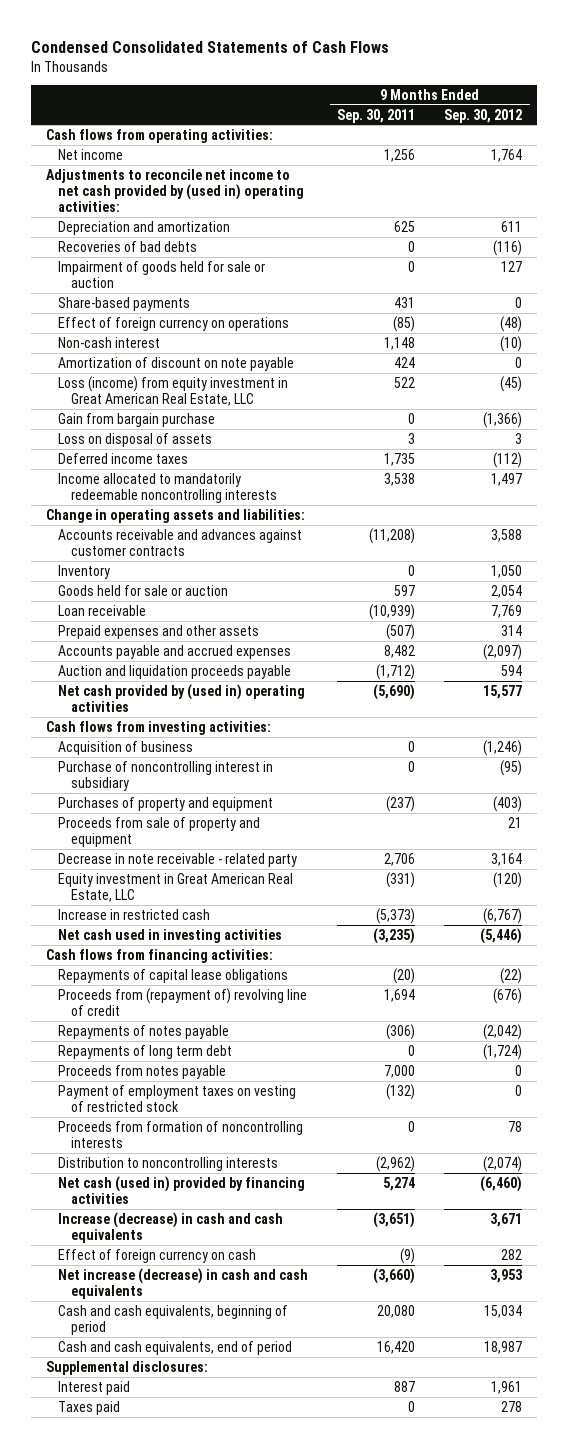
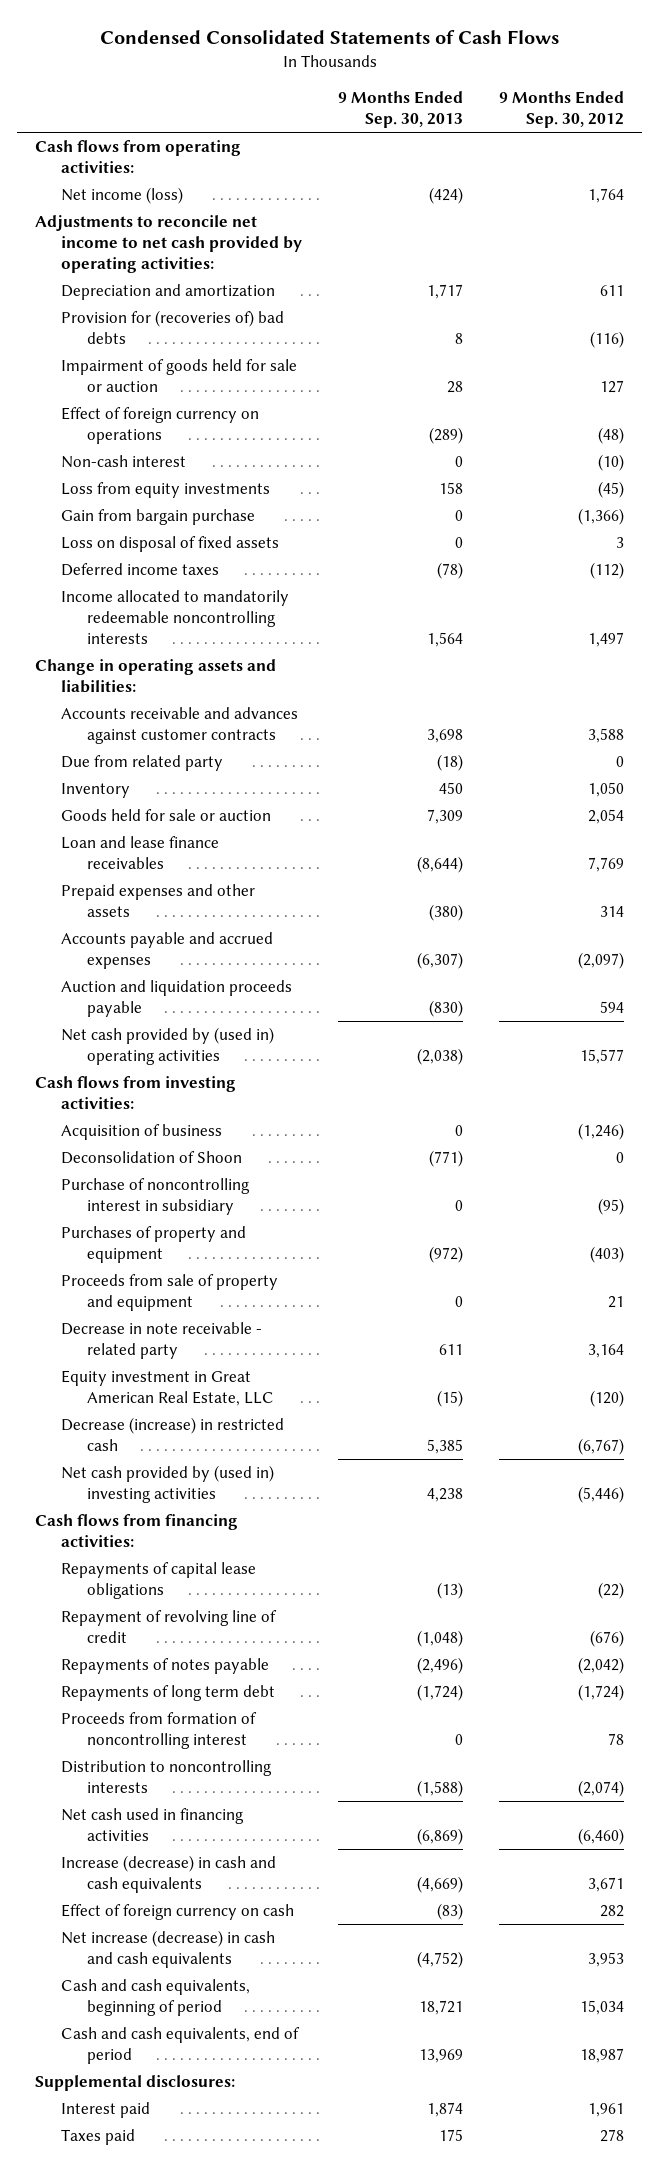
[337,108,416,123] Sep. 30, 2011 -> none
none -> [338,91,464,129] 9 Months Ended Sep. 30, 2013
[58,148,124,160] Net income -> [61,187,184,205] Net income (loss)
[45,168,305,212] Adjustments to reconcile net income to net cash provided by (used in) operating activities: -> [35,215,303,274] Adjustments to reconcile net income to net cash provided by operating activities:
[58,240,198,252] Recoveries of bad debts -> [61,310,285,345] Provision for (recoveries of) bad debts
[58,296,191,311] Share-based payments -> none
[58,356,295,371] Amortization of discount on note payable -> none
[58,375,289,406] Loss (income) from equity investment in Great American Real Estate, LLC -> [61,482,271,499] Loss from equity investments
[58,432,213,447] Loss on disposal of assets -> [61,536,280,553] Loss on disposal of fixed assets
none -> [61,755,224,772] Due from related party
[58,604,147,616] Loan receivable -> [61,836,220,870] Loan and lease finance receivables
none -> [61,1151,243,1165] Deconsolidation of Shoon
[58,908,211,920] Increase in restricted cash -> [61,1417,285,1452] Decrease (increase) in restricted cash
[58,928,283,943] Net cash used in investing activities -> [61,1465,275,1504] Net cash provided by (used in) investing activities
[58,987,308,1016] Proceeds from (repayment of) revolving line of credit -> [61,1610,278,1644] Repayment of revolving line of credit
[58,1064,227,1079] Proceeds from notes payable -> none
[58,1084,297,1112] Payment of employment taxes on vesting of restricted stock -> none
[58,1120,304,1148] Proceeds from formation of noncontrolling interests -> [61,1712,258,1750] Proceeds from formation of noncontrolling interest
[58,1175,306,1204] Net cash (used in) provided by financing activities -> [61,1808,245,1842] Net cash used in financing activities

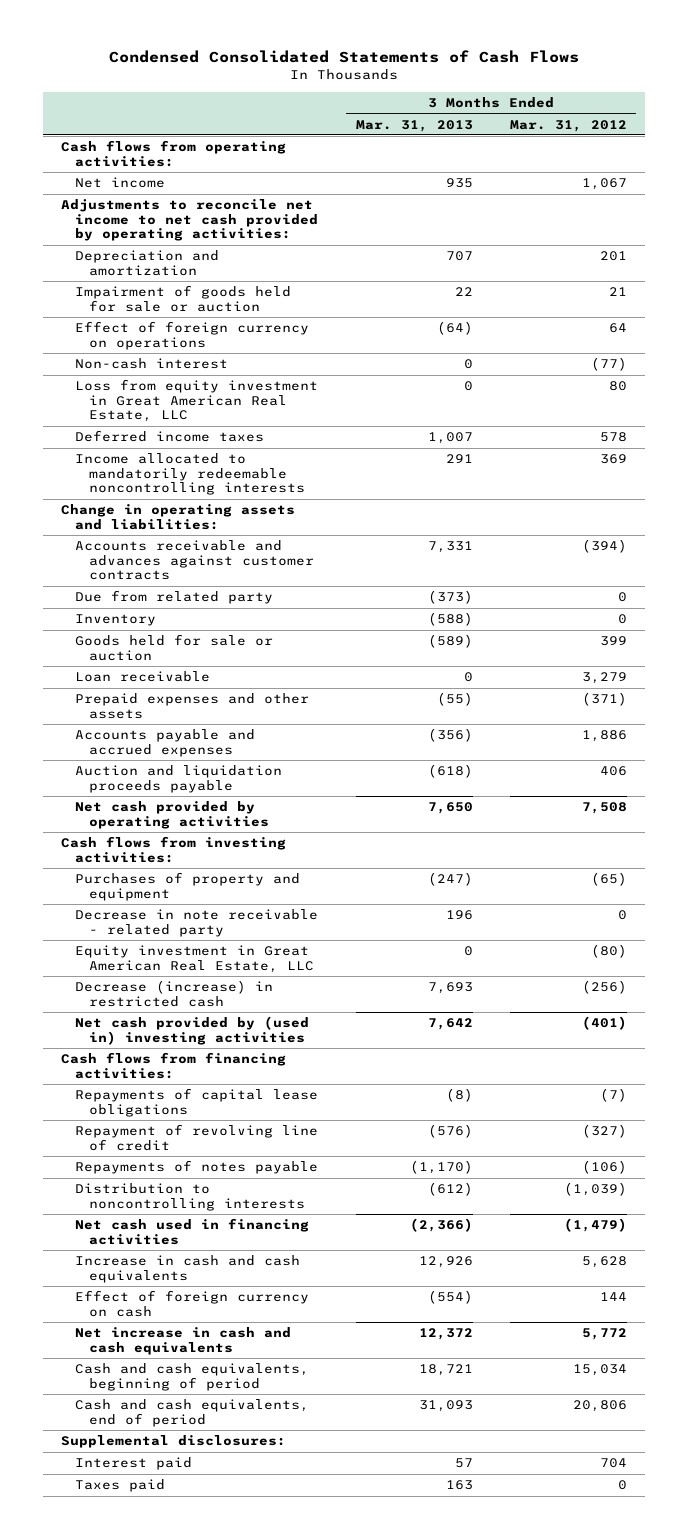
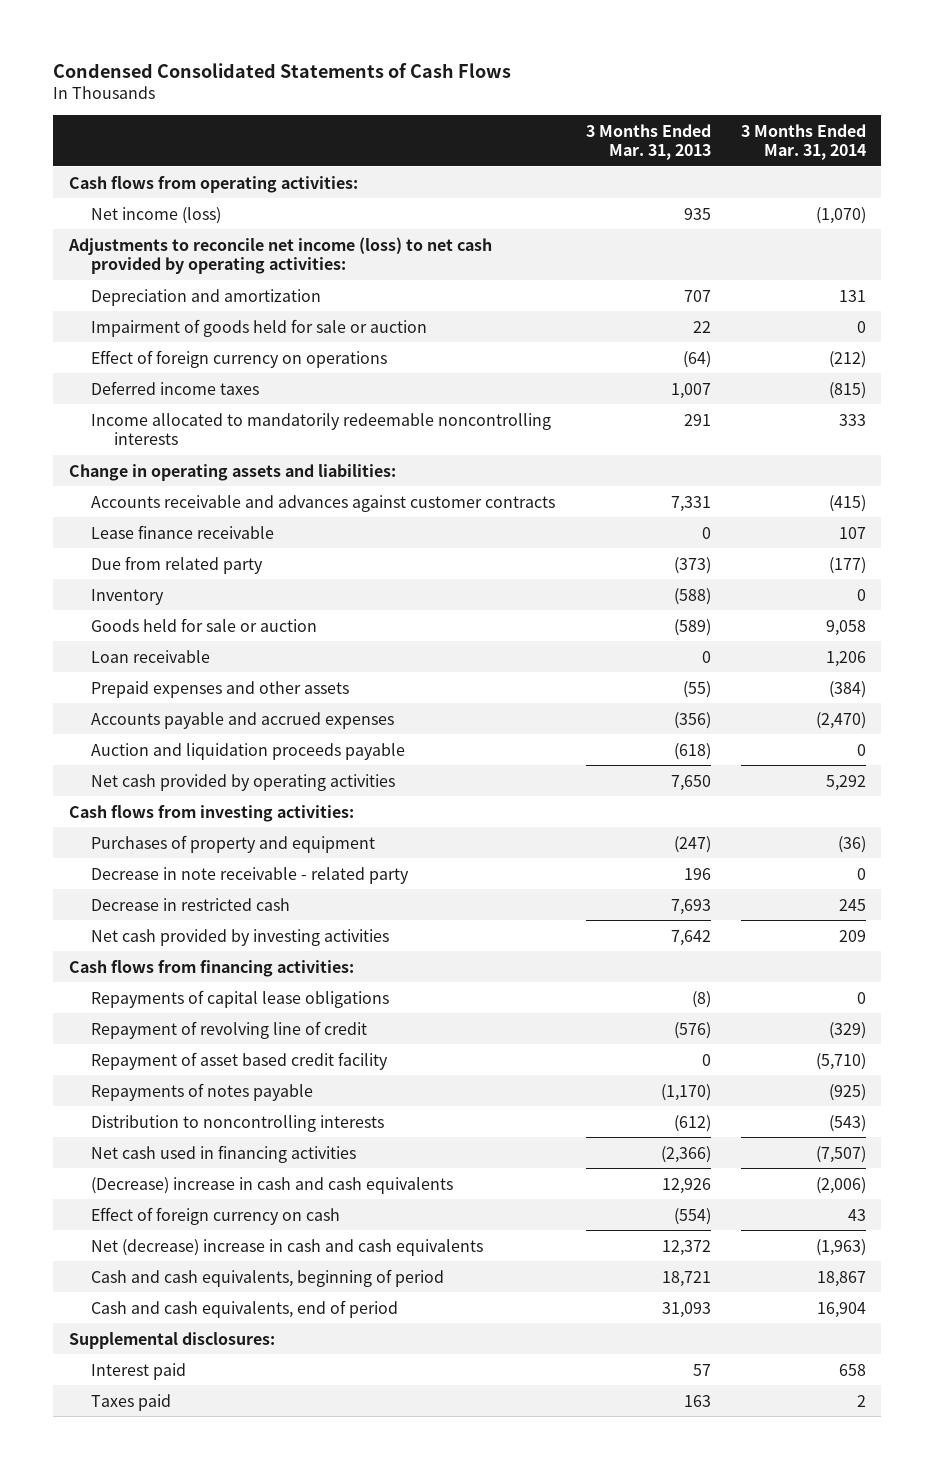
[509,119,627,132] Mar. 31, 2012 -> none
none -> [740,123,866,161] 3 Months Ended Mar. 31, 2014
[75,177,166,189] Net income -> [91,206,222,224] Net income (loss)
[61,199,319,242] Adjustments to reconcile net income to net cash provided by operating activities: -> [67,236,492,274] Adjustments to reconcile net income (loss) to net cash provided by operating activities:
[75,358,229,370] Non-cash interest -> none
[75,379,319,423] Loss from equity investment in Great American Real Estate, LLC -> none
none -> [91,524,275,539] Lease finance receivable
[75,945,315,973] Equity investment in Great American Real Estate, LLC -> none
[75,980,274,1007] Decrease (increase) in restricted cash -> [91,897,291,911] Decrease in restricted cash
[75,1016,310,1045] Net cash provided by (used in) investing activities -> [91,928,390,946] Net cash provided by investing activities
none -> [91,1051,389,1070] Repayment of asset based credit facility
[75,1255,301,1283] Increase in cash and cash equivalents -> [91,1176,454,1194] (Decrease) increase in cash and cash equivalents
[75,1327,292,1355] Net increase in cash and cash equivalents -> [91,1238,484,1256] Net (decrease) increase in cash and cash equivalents

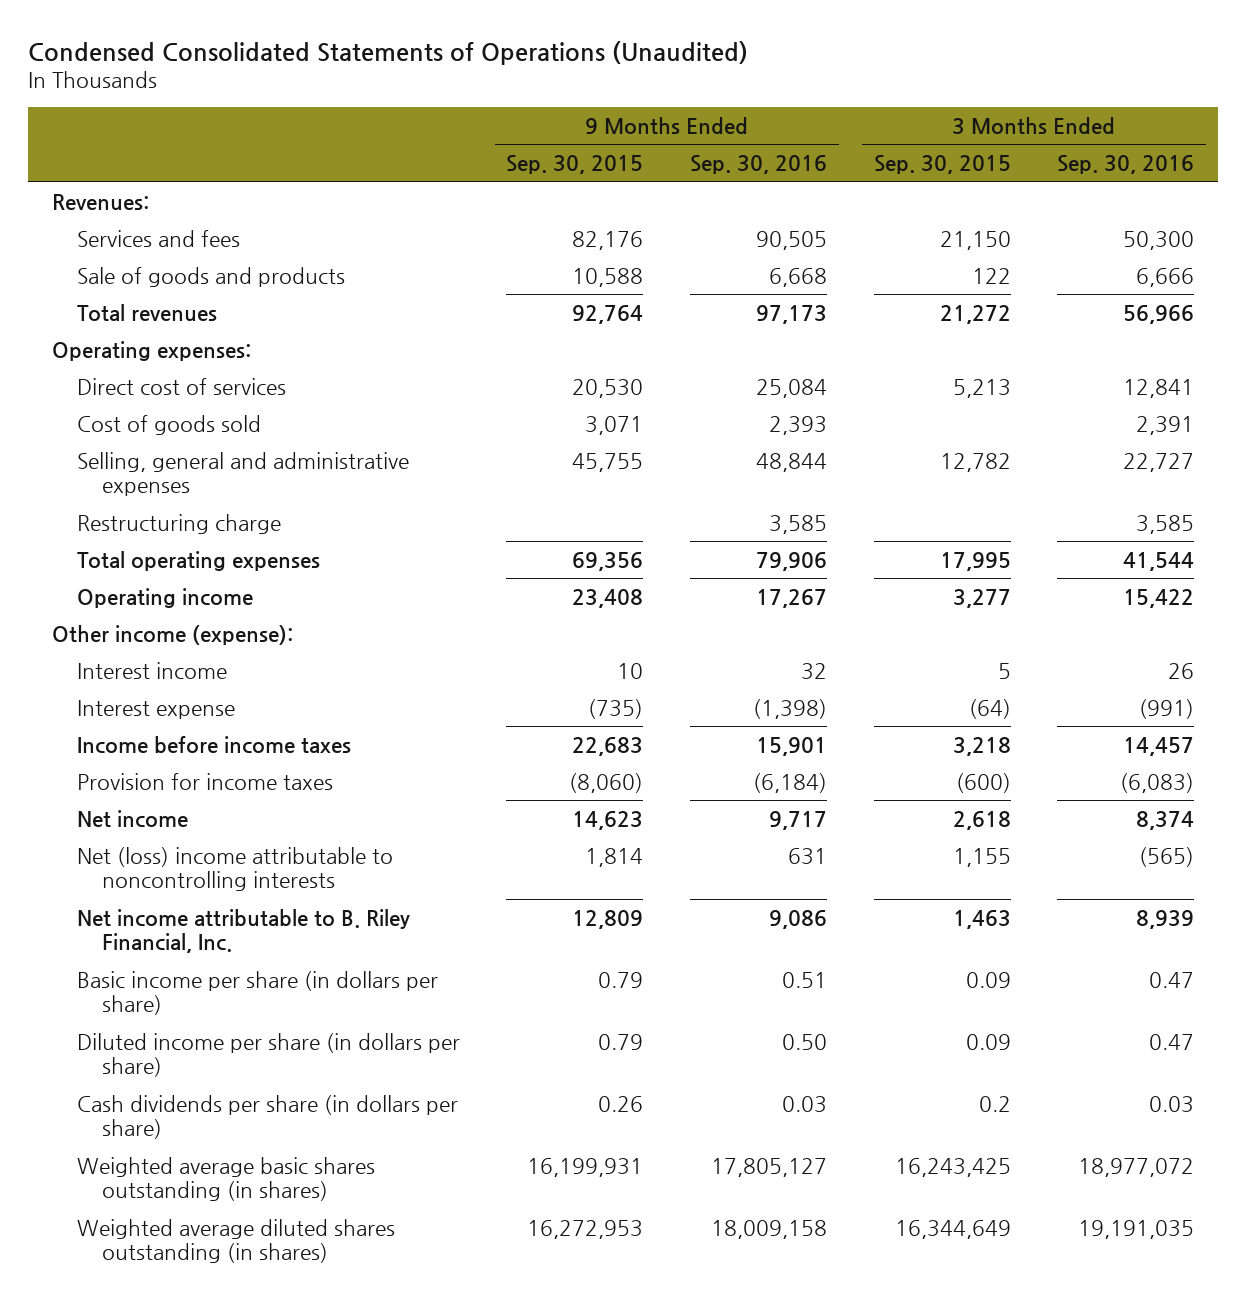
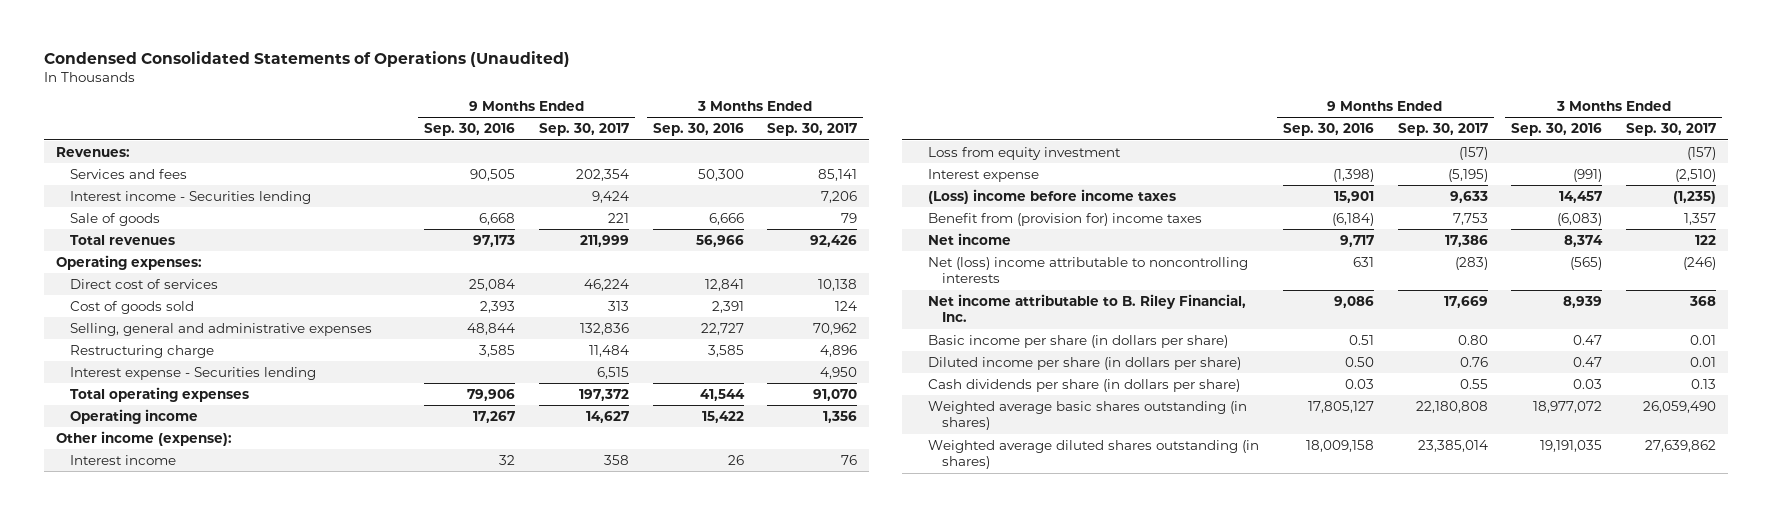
[506,155,644,175] Sep. 30, 2015 -> none
[873,155,1011,175] Sep. 30, 2015 -> none
none -> [539,123,630,137] Sep. 30, 2017
none -> [767,123,858,137] Sep. 30, 2017
none -> [69,190,311,204] Interest income - Securities lending
[76,266,345,287] Sale of goods and products -> [69,212,160,226] Sale of goods
none -> [69,366,316,380] Interest expense - Securities lending
none -> [928,146,1122,160] Loss from equity investment
[76,735,351,754] Income before income taxes -> [928,188,1177,204] (Loss) income before income taxes
[76,772,333,790] Provision for income taxes -> [928,212,1203,226] Benefit from (provision for) income taxes

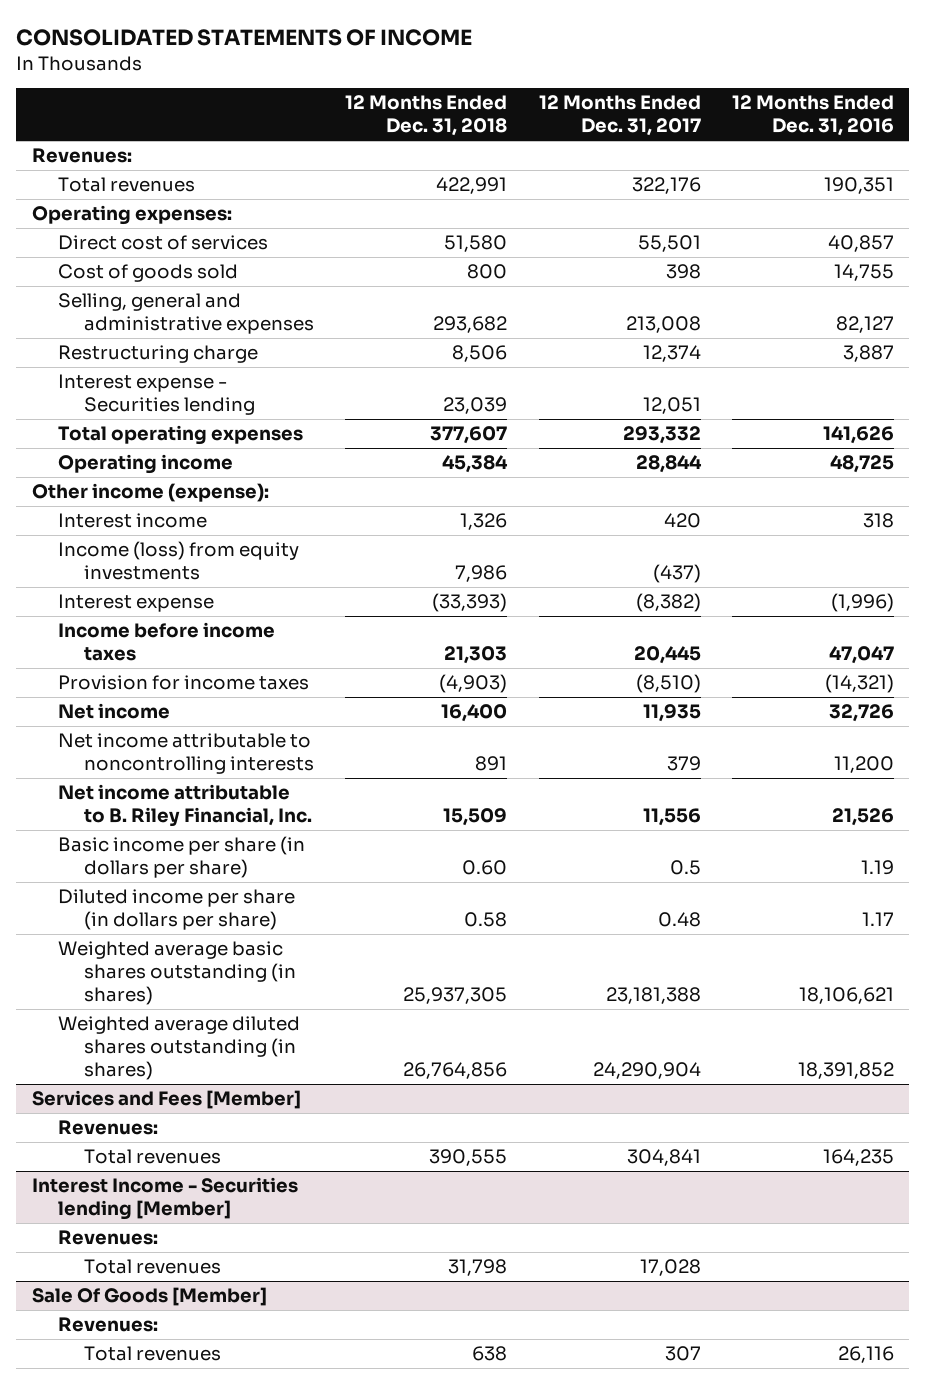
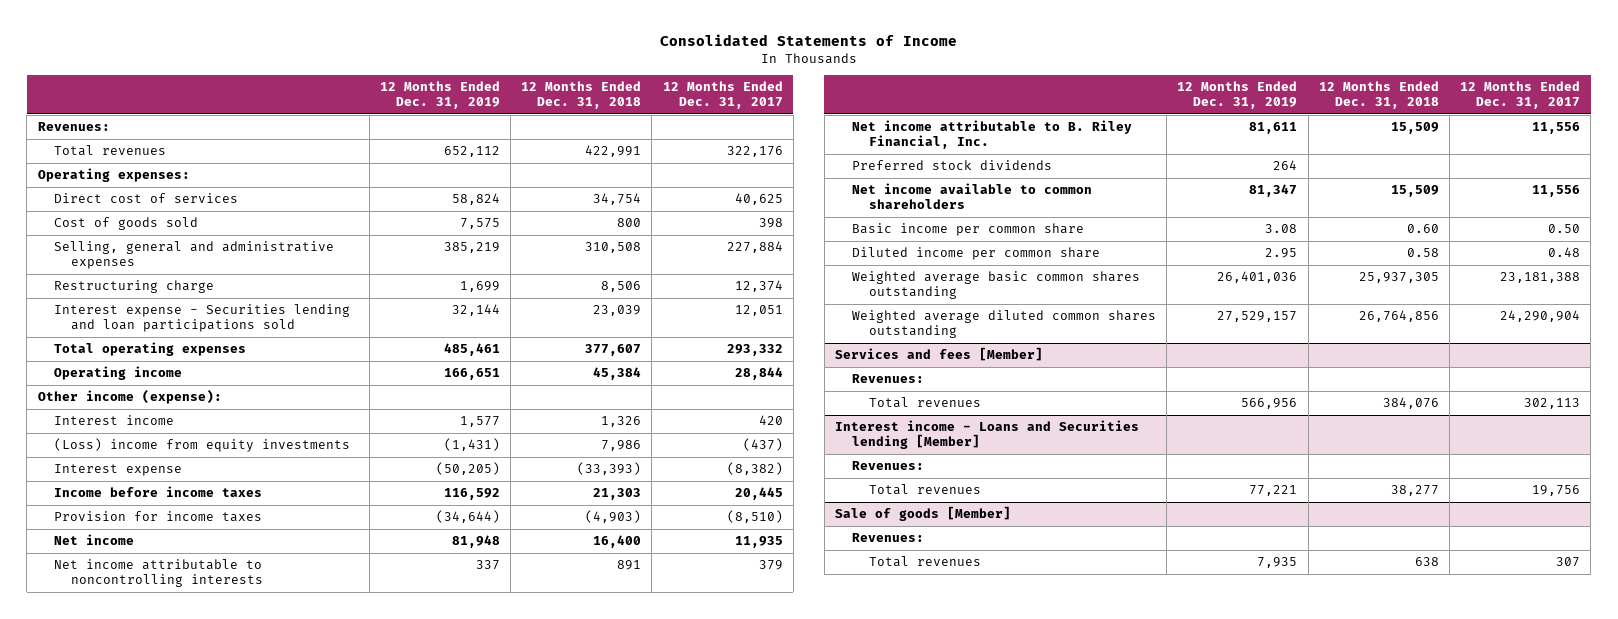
[16,28,473,46] CONSOLIDATED STATEMENTS OF INCOME -> [659,33,957,46] Consolidated Statements of Income
[731,95,894,137] 12 Months Ended Dec. 31, 2016 -> none
none -> [379,81,500,110] 12 Months Ended Dec. 31, 2019
[444,235,508,253] 51,580 -> [593,193,642,206] 34,754
[637,235,701,253] 55,501 -> [734,193,783,206] 40,625
[433,316,508,334] 293,682 -> [585,242,642,254] 310,508
[625,316,701,334] 213,008 -> [726,241,783,254] 227,884
[58,374,256,416] Interest expense - Securities lending -> [54,304,351,333] Interest expense - Securities lending and loan participations sold
[58,541,300,581] Income (loss) from equity investments -> [54,438,351,453] (Loss) income from equity investments
none -> [851,160,1052,171] Preferred stock dividends
none -> [851,183,1092,210] Net income available to common shareholders
[58,836,306,879] Basic income per share (in dollars per share) -> [851,223,1084,237] Basic income per common share
[669,860,701,876] 0.5 -> [1548,224,1581,234] 0.50
[58,889,296,931] Diluted income per share (in dollars per share) -> [851,247,1100,261] Diluted income per common share
[58,941,297,1006] Weighted average basic shares outstanding (in shares) -> [851,271,1140,300] Weighted average basic common shares outstanding
[58,1016,301,1081] Weighted average diluted shares outstanding (in shares) -> [851,310,1156,339] Weighted average diluted common shares outstanding
[31,1090,301,1110] Services and Fees [Member] -> [835,347,1044,362] Services and fees [Member]
[429,1149,508,1167] 390,555 -> [1382,397,1439,410] 384,076
[626,1149,701,1167] 304,841 -> [1524,398,1581,410] 302,113
[31,1177,298,1221] Interest Income - Securities lending [Member] -> [835,420,1140,450] Interest income - Loans and Securities lending [Member]
[448,1259,508,1277] 31,798 -> [1390,485,1439,497] 38,277
[639,1259,701,1277] 17,028 -> [1532,485,1581,497] 19,756
[31,1287,267,1307] Sale Of Goods [Member] -> [835,506,1012,522] Sale of goods [Member]

